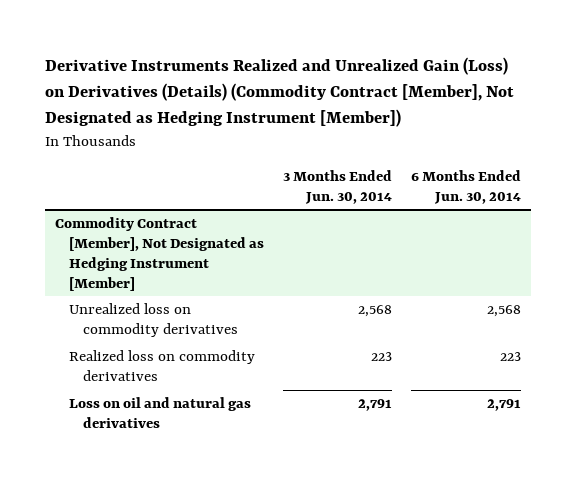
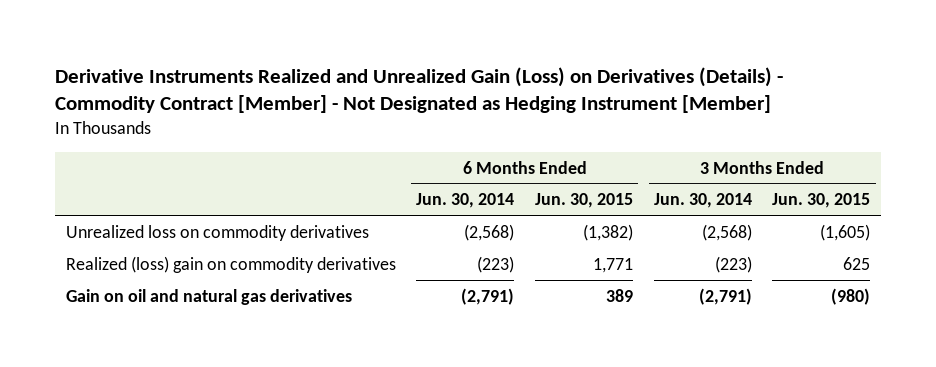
[45,57,515,128] Derivative Instruments Realized and Unrealized Gain (Loss) on Derivatives (Details) (Commodity Contract [Member], Not Designated as Hedging Instrument [Member]) -> [55,66,784,114] Derivative Instruments Realized and Unrealized Gain (Loss) on Derivatives (Details) - Commodity Contract [Member] - Not Designated as Hedging Instrument [Member]
none -> [535,193,634,209] Jun. 30, 2015
none -> [772,193,871,209] Jun. 30, 2015
[54,217,264,291] Commodity Contract [Member], Not Designated as Hedging Instrument [Member] -> none
[358,305,393,318] 2,568 -> [701,223,752,241] (2,568)
[487,305,522,318] 2,568 -> [464,223,515,241] (2,568)
[68,350,255,382] Realized loss on commodity derivatives -> [65,255,396,273] Realized (loss) gain on commodity derivatives
[371,352,393,362] 223 -> [714,255,752,273] (223)
[500,352,522,362] 223 -> [477,255,515,273] (223)
[68,397,251,429] Loss on oil and natural gas derivatives -> [65,288,352,305] Gain on oil and natural gas derivatives
[358,399,393,412] 2,791 -> [698,287,752,305] (2,791)
[487,399,522,412] 2,791 -> [461,287,515,305] (2,791)

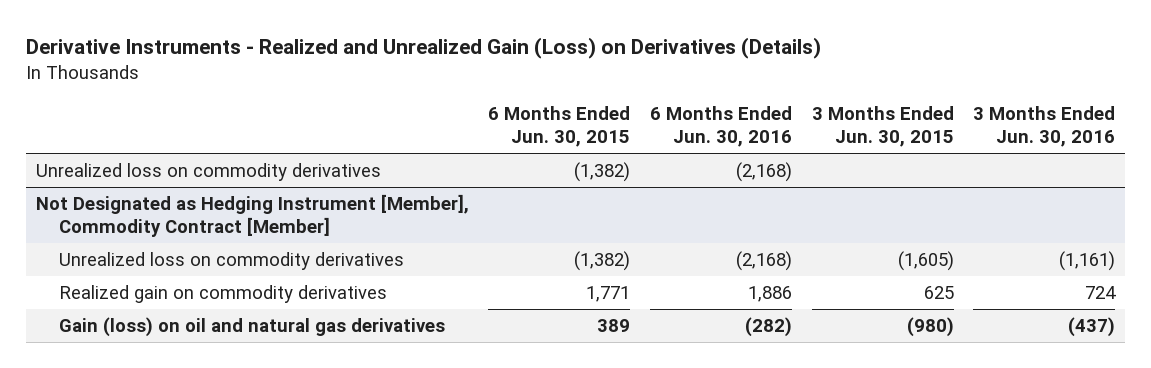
[55,66,784,114] Derivative Instruments Realized and Unrealized Gain (Loss) on Derivatives (Details) - Commodity Contract [Member] - Not Designated as Hedging Instrument [Member] -> [25,37,821,60] Derivative Instruments - Realized and Unrealized Gain (Loss) on Derivatives (Details)
[416,193,515,209] Jun. 30, 2014 -> none
[653,193,752,209] Jun. 30, 2014 -> none
none -> [650,106,793,148] 6 Months Ended Jun. 30, 2016
none -> [973,106,1116,148] 3 Months Ended Jun. 30, 2016
none -> [35,162,381,181] Unrealized loss on commodity derivatives
none -> [35,193,469,237] Not Designated as Hedging Instrument [Member], Commodity Contract [Member]
[65,255,396,273] Realized (loss) gain on commodity derivatives -> [59,284,388,303] Realized gain on commodity derivatives
[65,288,352,305] Gain on oil and natural gas derivatives -> [59,316,446,337] Gain (loss) on oil and natural gas derivatives

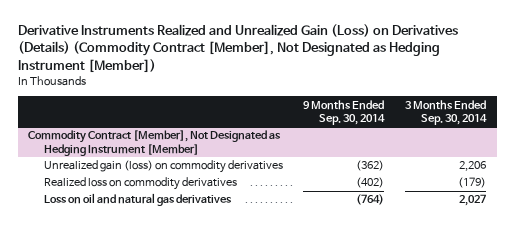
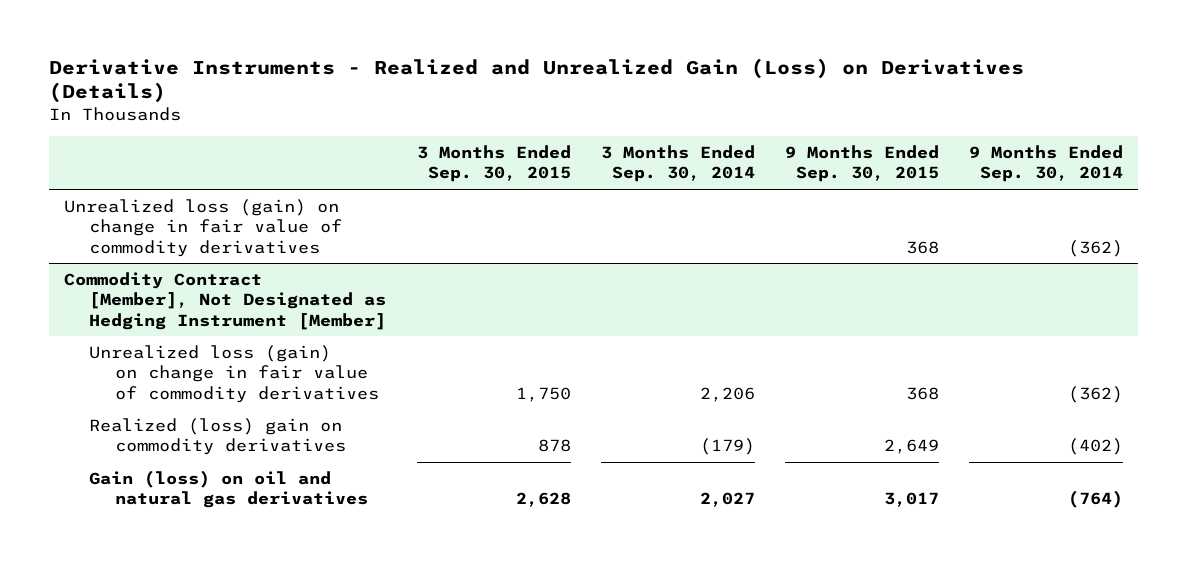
[17,24,458,73] Derivative Instruments Realized and Unrealized Gain (Loss) on Derivatives (Details) (Commodity Contract [Member], Not Designated as Hedging Instrument [Member]) -> [48,57,1024,104] Derivative Instruments - Realized and Unrealized Gain (Loss) on Derivatives (Details)
none -> [416,144,571,183] 3 Months Ended Sep. 30, 2015
none -> [785,144,940,183] 9 Months Ended Sep. 30, 2015
none -> [63,198,343,257] Unrealized loss (gain) on change in fair value of commodity derivatives
[43,160,283,174] Unrealized gain (loss) on commodity derivatives -> [89,344,380,403] Unrealized loss (gain) on change in fair value of commodity derivatives
[43,177,237,191] Realized loss on commodity derivatives -> [89,417,347,456] Realized (loss) gain on commodity derivatives
[43,193,232,207] Loss on oil and natural gas derivatives -> [89,469,369,509] Gain (loss) on oil and natural gas derivatives

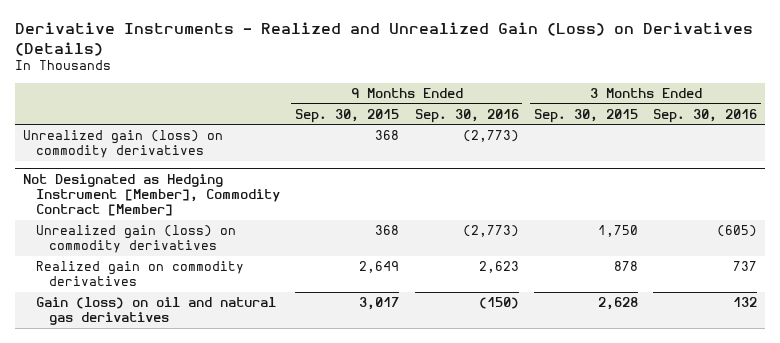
[600,144,755,183] 3 Months Ended Sep. 30, 2014 -> none
[969,144,1124,183] 9 Months Ended Sep. 30, 2014 -> none
none -> [414,108,519,123] Sep. 30, 2016
none -> [653,108,758,123] Sep. 30, 2016
[63,198,343,257] Unrealized loss (gain) on change in fair value of commodity derivatives -> [22,130,223,159] Unrealized gain (loss) on commodity derivatives
[63,271,387,330] Commodity Contract [Member], Not Designated as Hedging Instrument [Member] -> [22,173,280,217] Not Designated as Hedging Instrument [Member], Commodity Contract [Member]
[89,344,380,403] Unrealized loss (gain) on change in fair value of commodity derivatives -> [35,225,236,254] Unrealized gain (loss) on commodity derivatives
[89,417,347,456] Realized (loss) gain on commodity derivatives -> [35,261,244,287] Realized gain on commodity derivatives

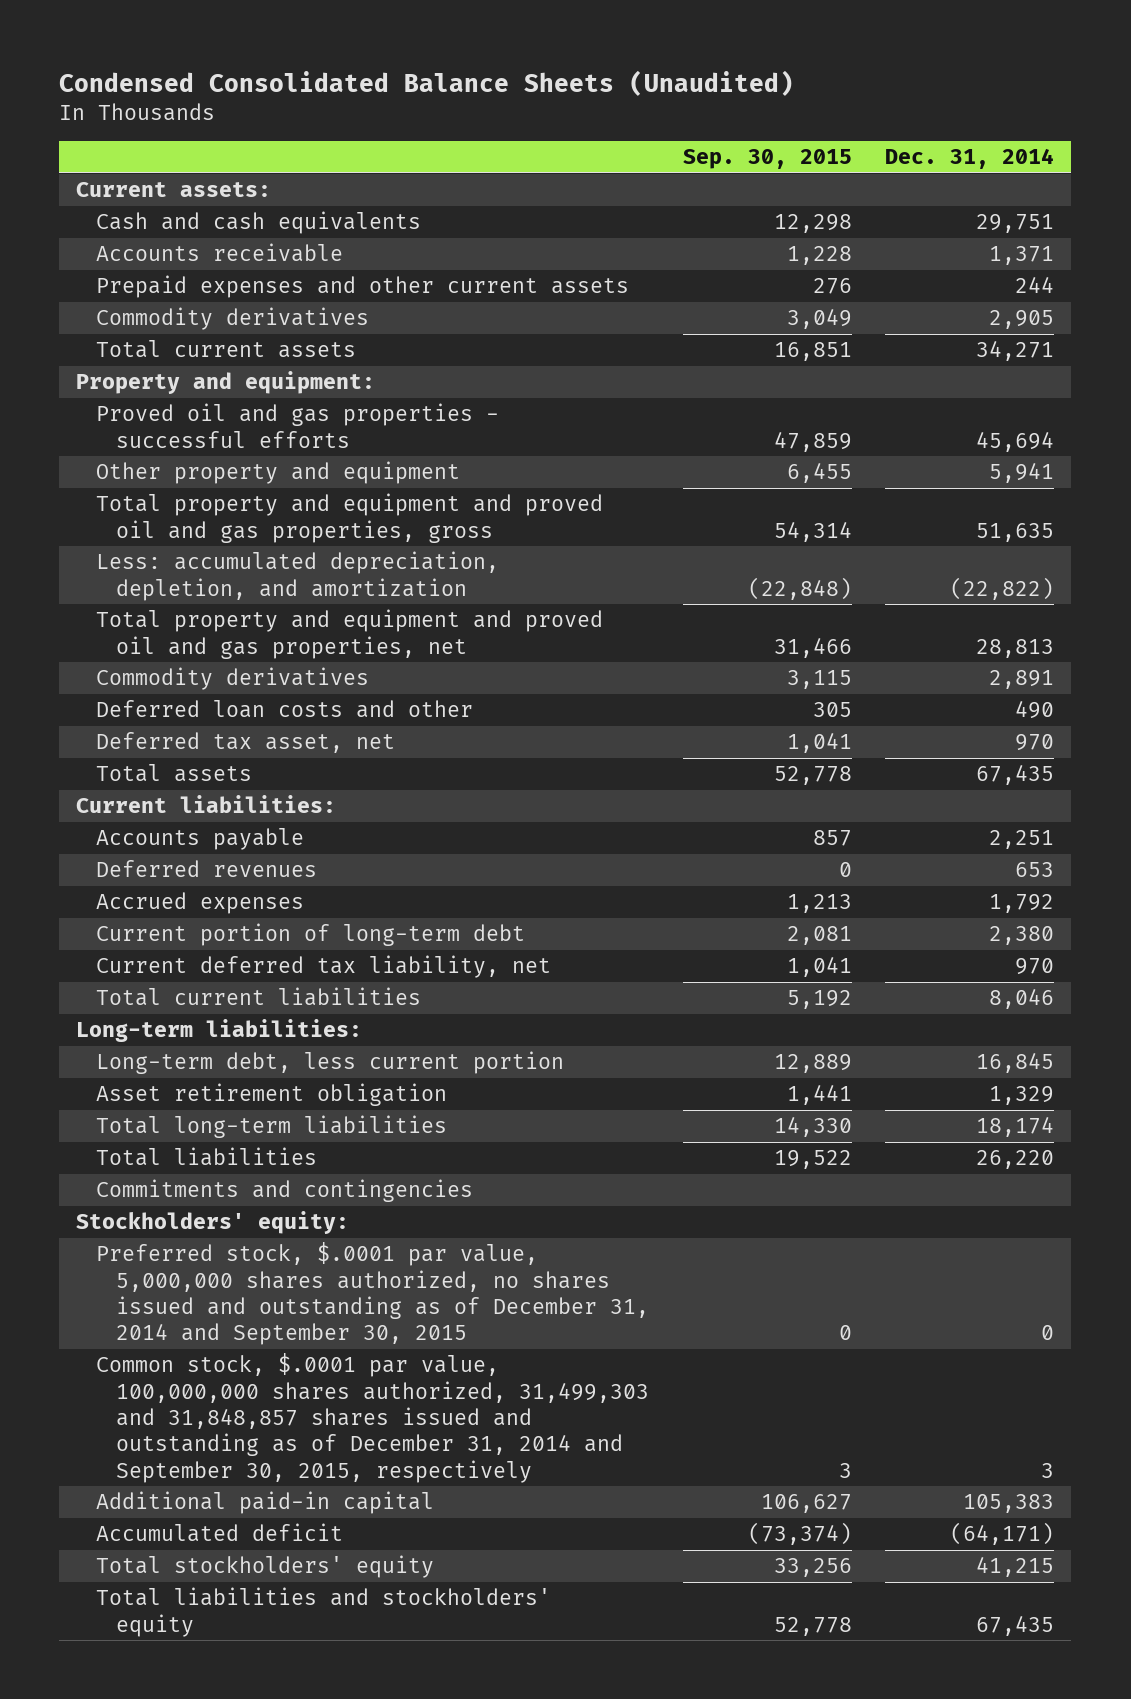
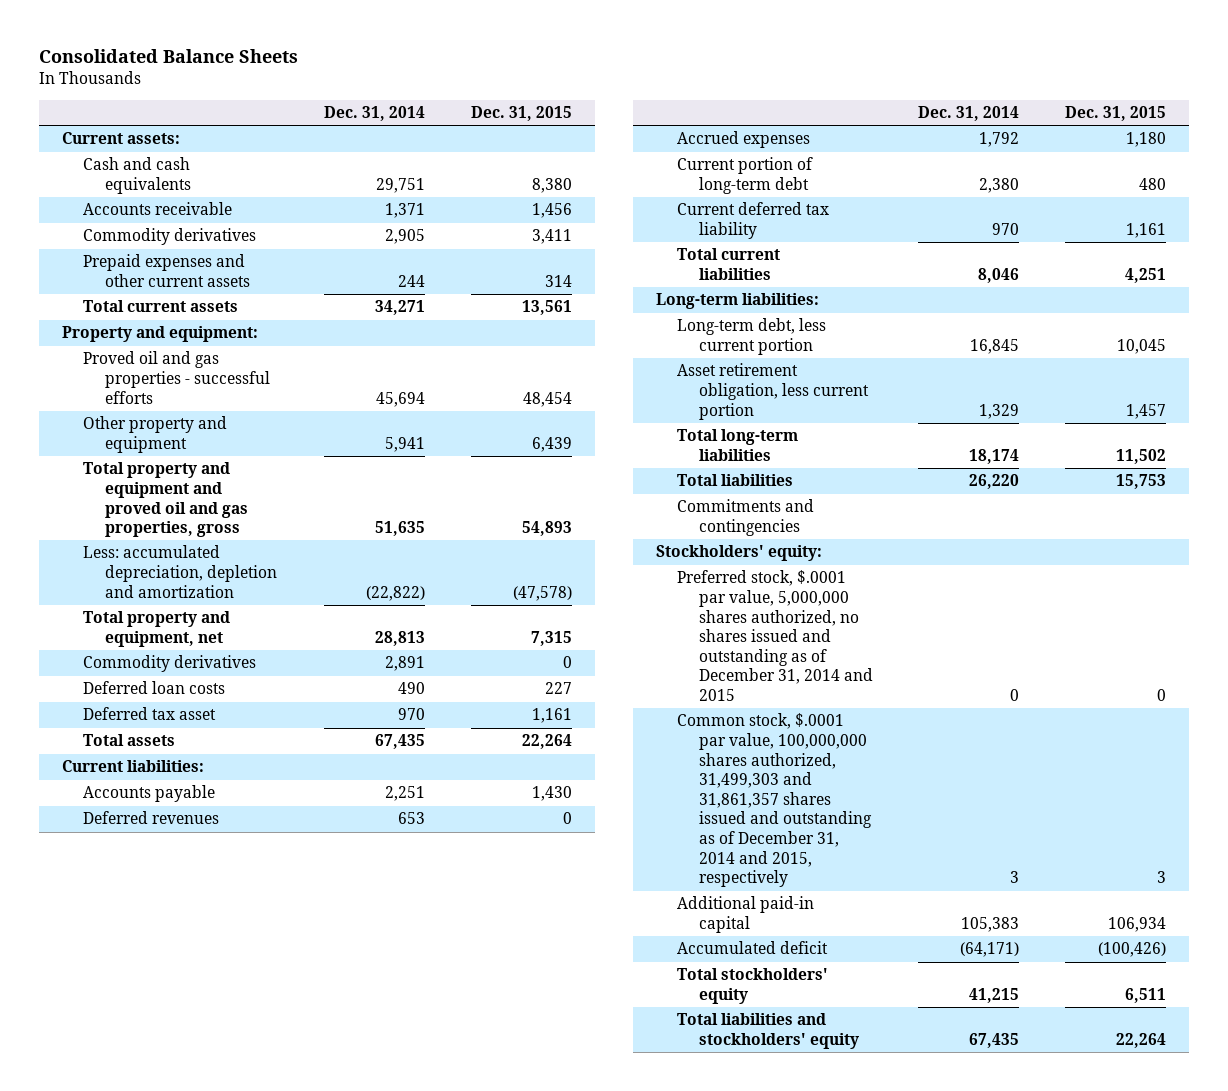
[59,69,795,96] Condensed Consolidated Balance Sheets (Unaudited) -> [39,49,299,64] Consolidated Balance Sheets
[682,148,852,169] Sep. 30, 2015 -> none
none -> [470,105,572,121] Dec. 31, 2015
[95,275,629,299] Prepaid expenses and other current assets -> [83,254,250,287] Prepaid expenses and other current assets
[95,551,499,601] Less: accumulated depreciation, depletion, and amortization -> [83,545,277,598] Less: accumulated depreciation, depletion and amortization
[95,609,603,659] Total property and equipment and proved oil and gas properties, net -> [83,611,231,647] Total property and equipment, net
[95,700,473,719] Deferred loan costs and other -> [83,681,226,695] Deferred loan costs
[95,732,395,754] Deferred tax asset, net -> [83,707,217,721] Deferred tax asset
[95,955,551,979] Current deferred tax liability, net -> [677,202,830,239] Current deferred tax liability
[95,1083,447,1107] Asset retirement obligation -> [677,363,869,420] Asset retirement obligation, less current portion
[95,1242,649,1346] Preferred stock, $.0001 par value, 5,000,000 shares authorized, no shares issued and outstanding as of December 31, 2014 and September 30, 2015 -> [677,570,873,702] Preferred stock, $.0001 par value, 5,000,000 shares authorized, no shares issued and outstanding as of December 31, 2014 and 2015
[95,1353,649,1483] Common stock, $.0001 par value, 100,000,000 shares authorized, 31,499,303 and 31,848,857 shares issued and outstanding as of December 31, 2014 and September 30, 2015, respectively -> [677,713,872,888] Common stock, $.0001 par value, 100,000,000 shares authorized, 31,499,303 and 31,861,357 shares issued and outstanding as of December 31, 2014 and 2015, respectively

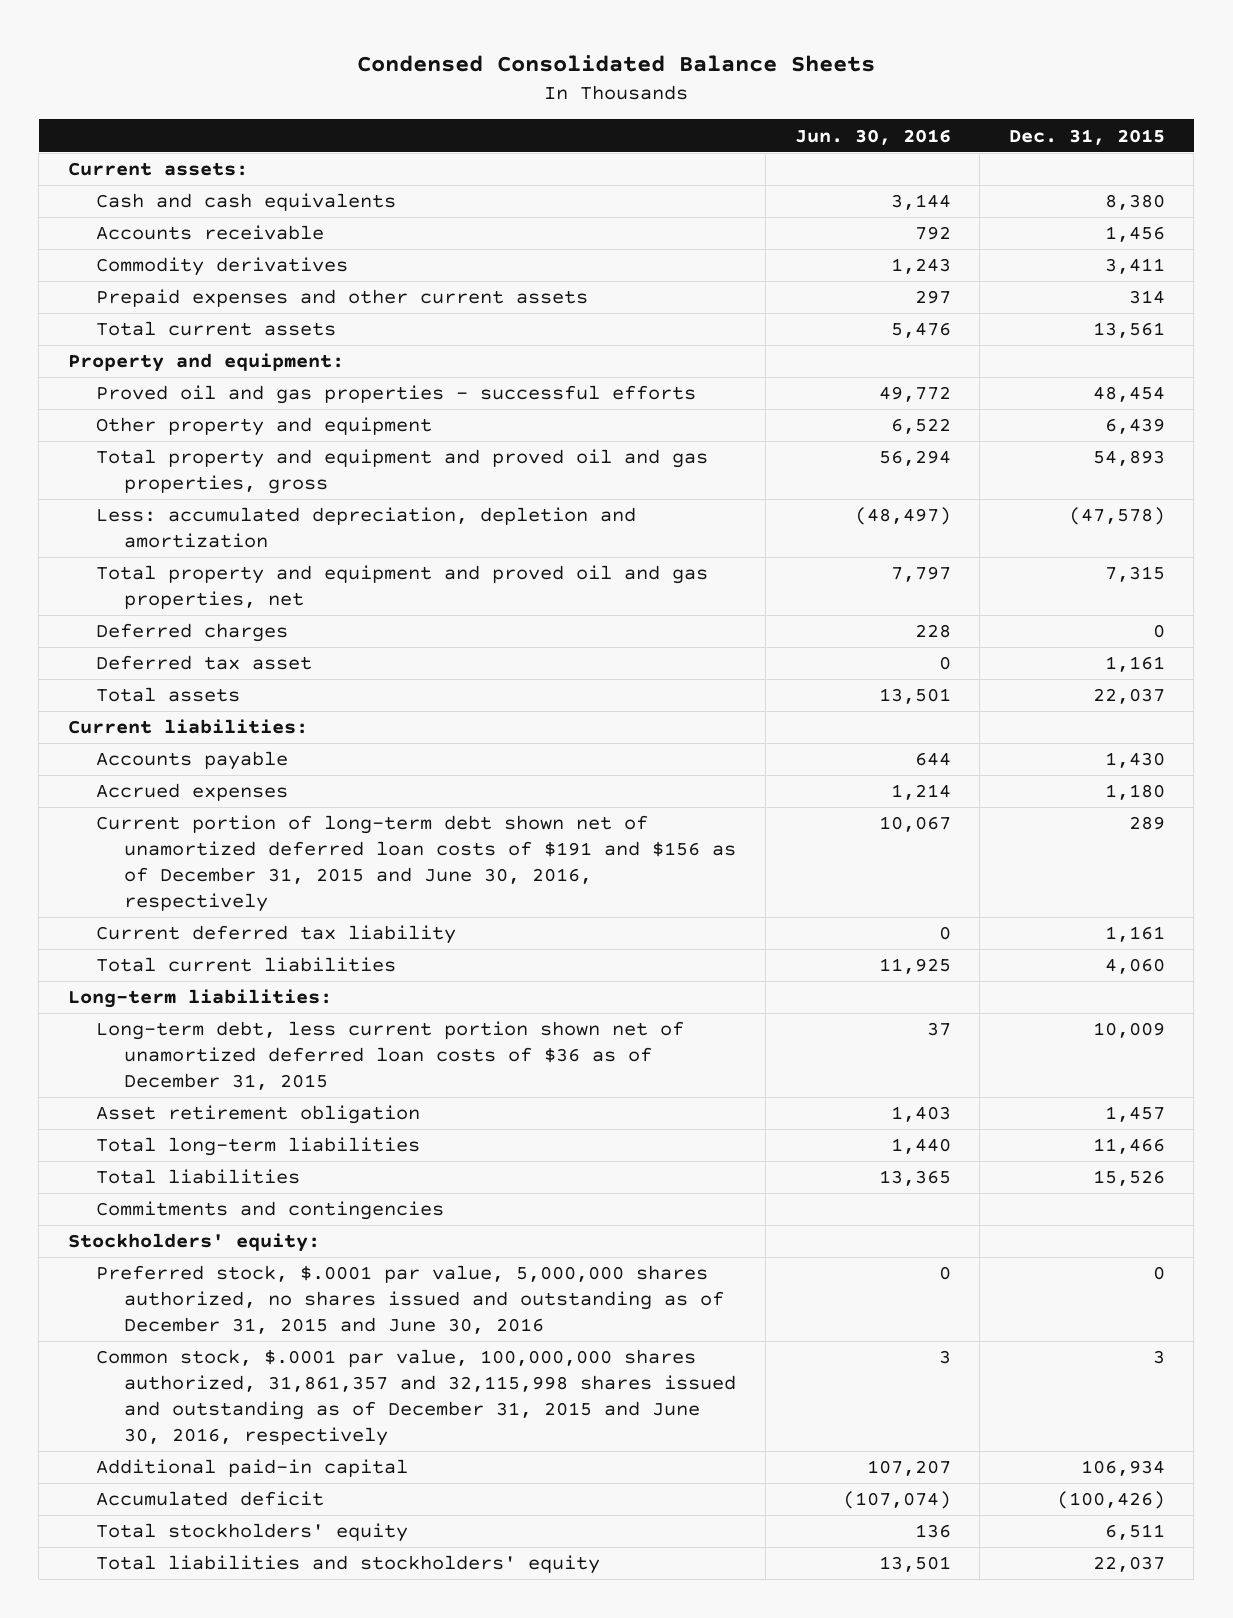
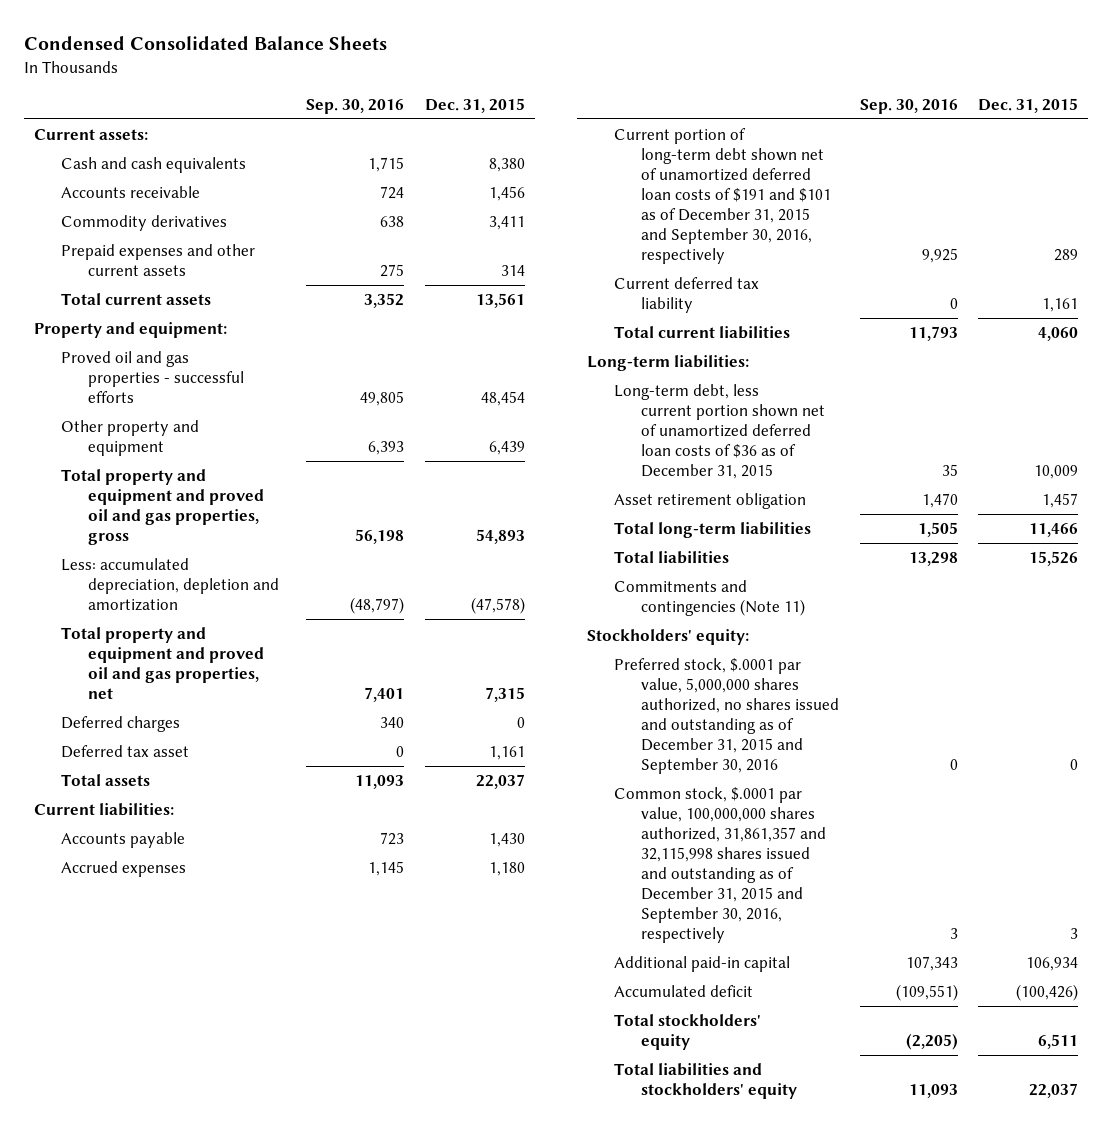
[794,128,951,145] Jun. 30, 2016 -> none
none -> [306,98,405,114] Sep. 30, 2016
[96,815,737,912] Current portion of long-term debt shown net of unamortized deferred loan costs of $191 and $156 as of December 31, 2015 and June 30, 2016, respectively -> [614,127,832,265] Current portion of long-term debt shown net of unamortized deferred loan costs of $191 and $101 as of December 31, 2015 and September 30, 2016, respectively
[96,1201,445,1221] Commitments and contingencies -> [614,579,806,616] Commitments and contingencies (Note 11)
[96,1265,725,1335] Preferred stock, $.0001 par value, 5,000,000 shares authorized, no shares issued and outstanding as of December 31, 2015 and June 30, 2016 -> [614,657,840,775] Preferred stock, $.0001 par value, 5,000,000 shares authorized, no shares issued and outstanding as of December 31, 2015 and September 30, 2016
[96,1349,737,1446] Common stock, $.0001 par value, 100,000,000 shares authorized, 31,861,357 and 32,115,998 shares issued and outstanding as of December 31, 2015 and June 30, 2016, respectively -> [614,786,827,944] Common stock, $.0001 par value, 100,000,000 shares authorized, 31,861,357 and 32,115,998 shares issued and outstanding as of December 31, 2015 and September 30, 2016, respectively

